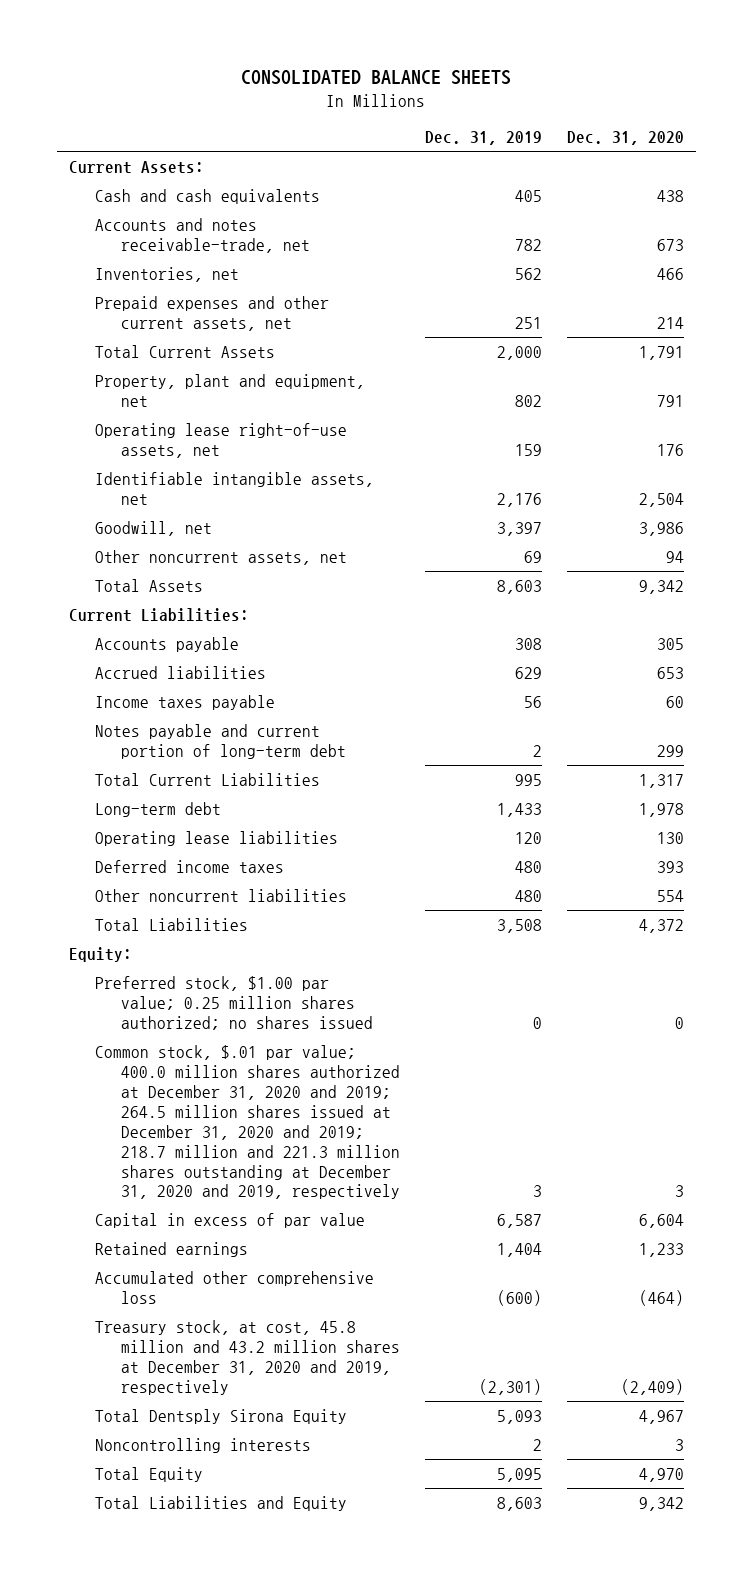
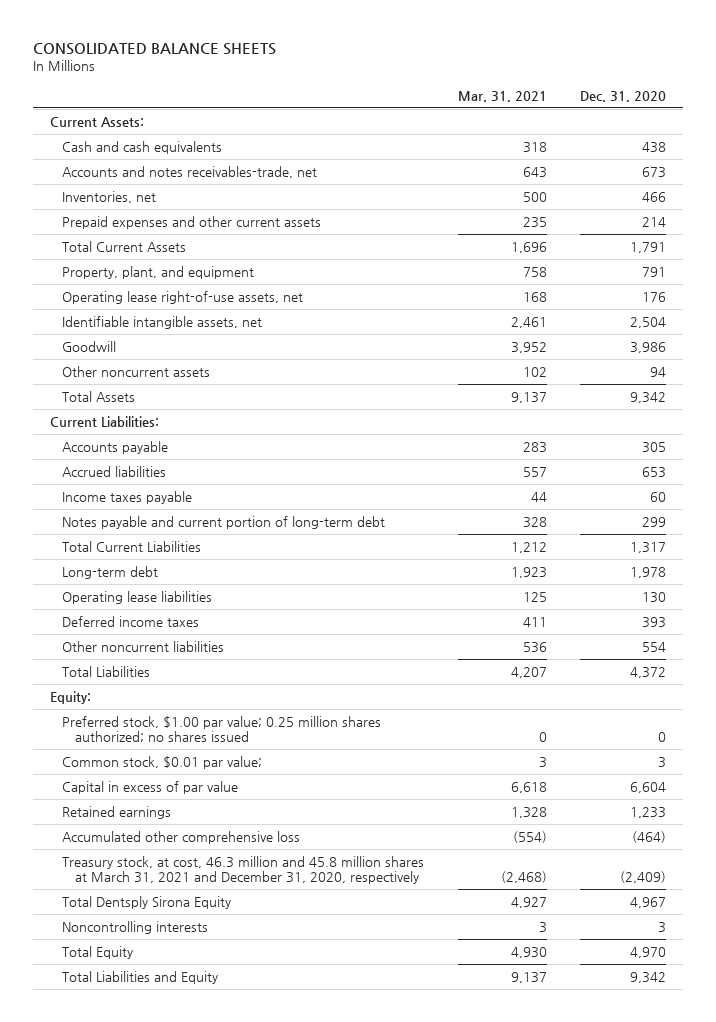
[425,131,543,146] Dec. 31, 2019 -> none
none -> [457,90,547,102] Mar. 31, 2021
[95,217,311,253] Accounts and notes receivable-trade, net -> [62,165,318,178] Accounts and notes receivables-trade, net
[95,295,330,331] Prepaid expenses and other current assets, net -> [62,215,322,229] Prepaid expenses and other current assets
[95,373,366,407] Property, plant and equipment, net -> [62,265,255,279] Property, plant, and equipment
[95,520,213,536] Goodwill, net -> [62,340,117,352] Goodwill
[95,549,348,565] Other noncurrent assets, net -> [62,365,211,377] Other noncurrent assets
[95,1044,401,1200] Common stock, $.01 par value; 400.0 million shares authorized at December 31, 2020 and 2019; 264.5 million shares issued at December 31, 2020 and 2019; 218.7 million and 221.3 million shares outstanding at December 31, 2020 and 2019, respectively -> [62,755,263,769] Common stock, $0.01 par value;
[95,1319,401,1395] Treasury stock, at cost, 45.8 million and 43.2 million shares at December 31, 2020 and 2019, respectively -> [62,855,425,885] Treasury stock, at cost, 46.3 million and 45.8 million shares at March 31, 2021 and December 31, 2020, respectively

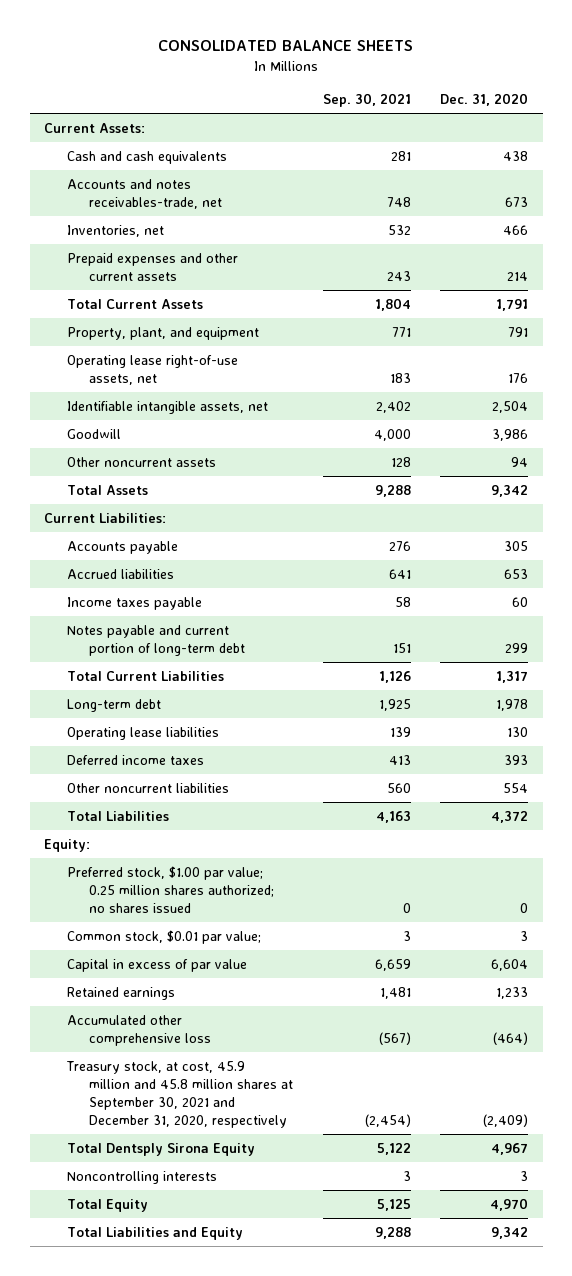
[457,90,547,102] Mar. 31, 2021 -> none
none -> [322,92,411,107] Sep. 30, 2021
[62,855,425,885] Treasury stock, at cost, 46.3 million and 45.8 million shares at March 31, 2021 and December 31, 2020, respectively -> [65,1061,294,1128] Treasury stock, at cost, 45.9 million and 45.8 million shares at September 30, 2021 and December 31, 2020, respectively

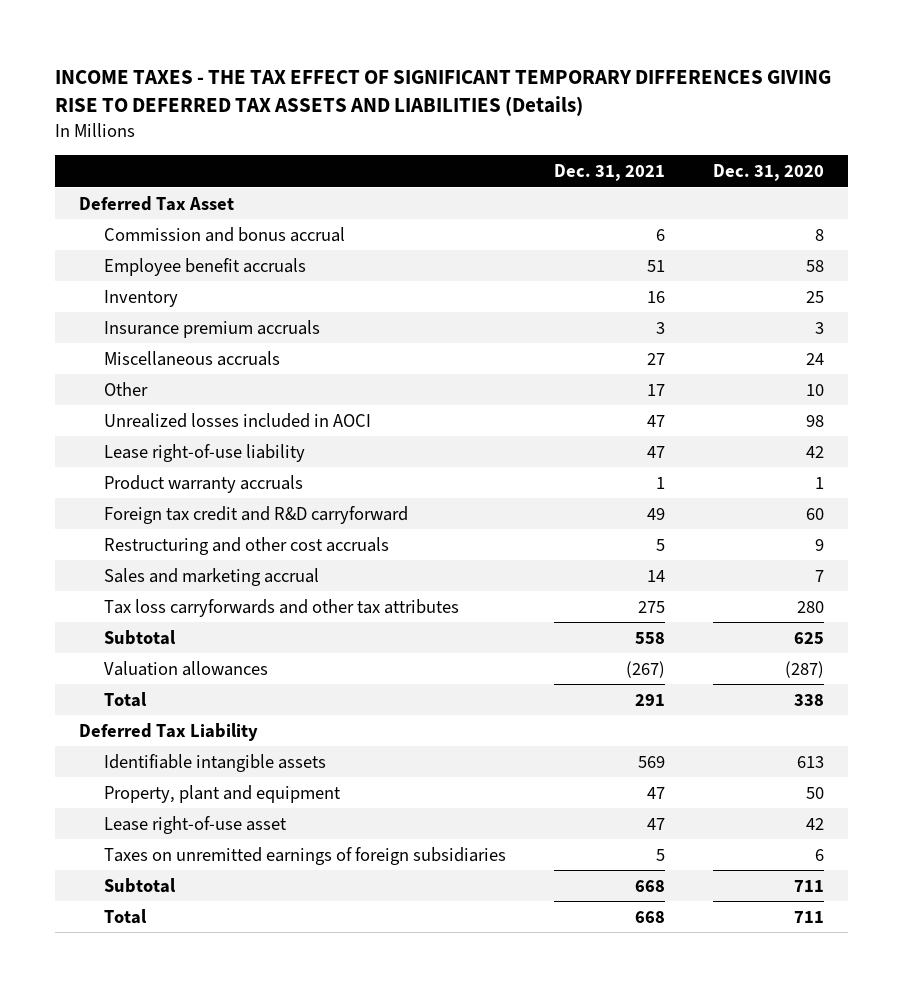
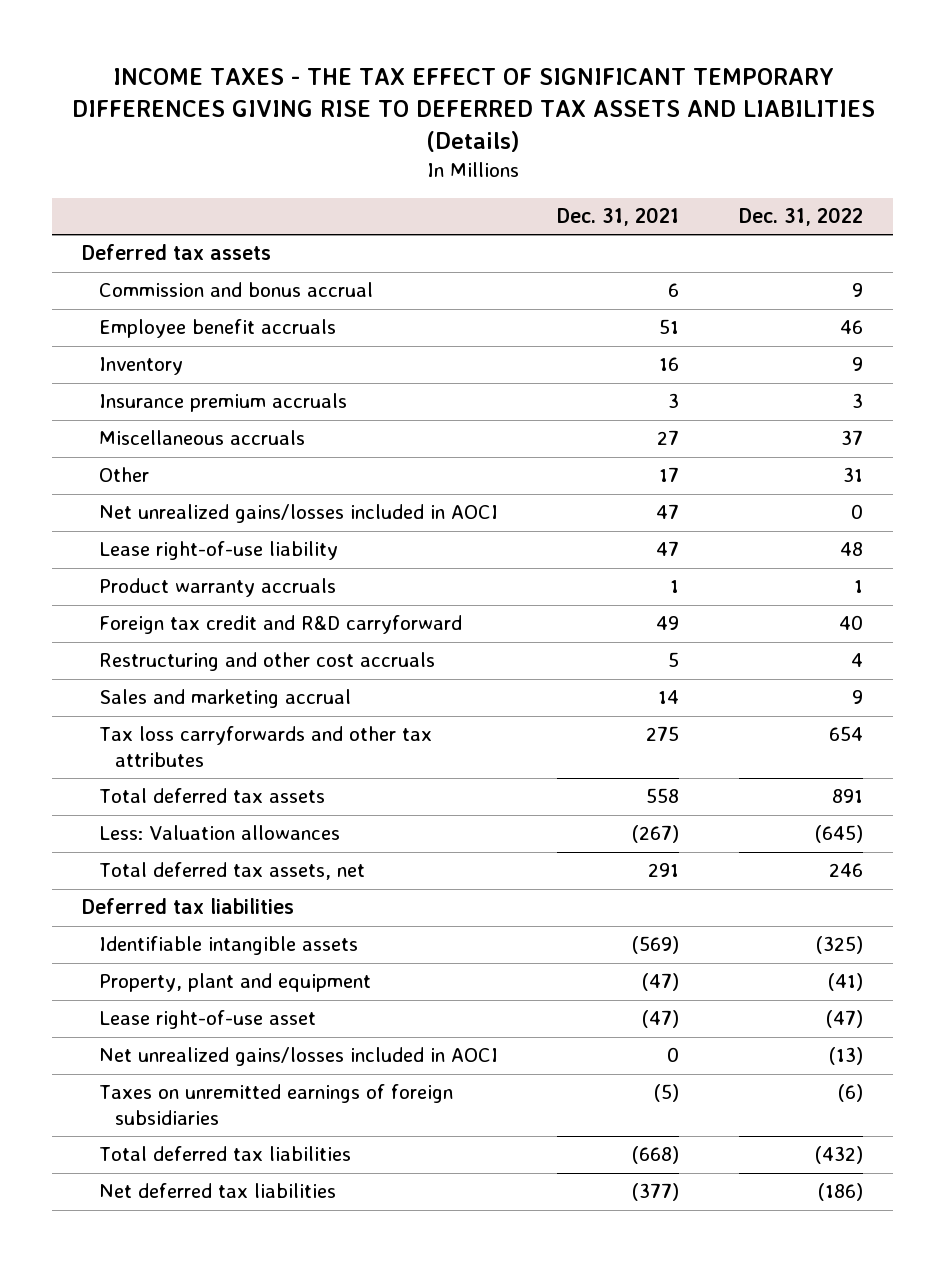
[713,164,825,182] Dec. 31, 2020 -> none
none -> [739,207,864,227] Dec. 31, 2022
[79,195,235,211] Deferred Tax Asset -> [82,244,272,261] Deferred tax assets
[104,412,372,428] Unrealized losses included in AOCI -> [98,504,498,524] Net unrealized gains/losses included in AOCI
[104,877,177,893] Subtotal -> none
[104,908,148,924] Total -> none
[104,629,177,645] Subtotal -> [98,788,325,804] Total deferred tax assets
[104,660,269,676] Valuation allowances -> [98,825,340,841] Less: Valuation allowances
[104,691,148,707] Total -> [98,862,365,881] Total deferred tax assets, net
[79,722,259,741] Deferred Tax Liability -> [82,898,295,915] Deferred tax liabilities
[638,755,666,768] 569 -> [632,936,680,955] (569)
[647,786,666,799] 47 -> [642,973,680,992] (47)
[647,817,666,830] 47 -> [642,1010,680,1029] (47)
none -> [98,1047,498,1067] Net unrealized gains/losses included in AOCI
[656,848,666,861] 5 -> [654,1084,680,1103] (5)
none -> [98,1146,351,1162] Total deferred tax liabilities
none -> [98,1183,336,1199] Net deferred tax liabilities

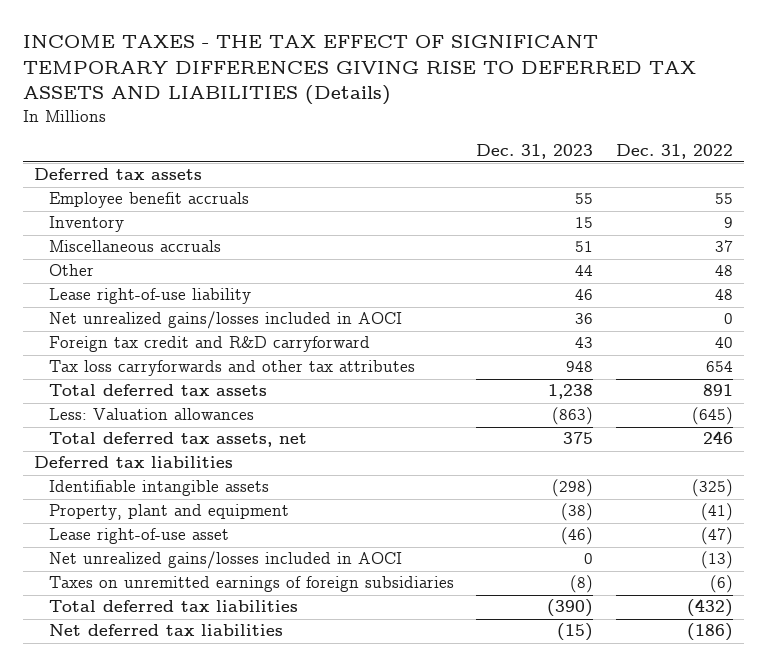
[557,207,680,227] Dec. 31, 2021 -> none
none -> [476,143,594,159] Dec. 31, 2023
[98,282,373,298] Commission and bonus accrual -> none
[840,320,864,335] 46 -> [714,193,733,205] 55
[98,393,347,413] Insurance premium accruals -> none
[843,467,864,483] 31 -> [714,265,733,277] 48
[98,578,336,598] Product warranty accruals -> none
[98,504,498,524] Net unrealized gains/losses included in AOCI -> [48,311,402,330] Net unrealized gains/losses included in AOCI
[98,652,435,672] Restructuring and other cost accruals -> none
[98,689,351,709] Sales and marketing accrual -> none

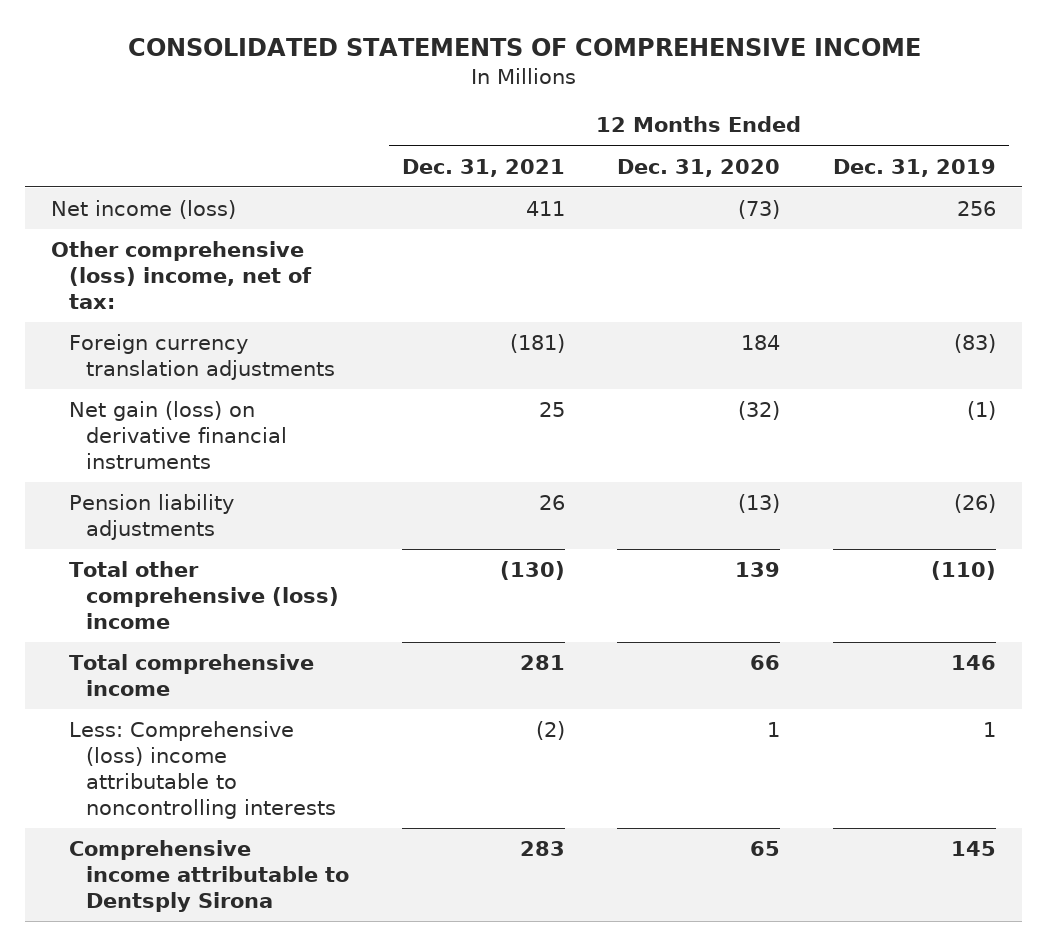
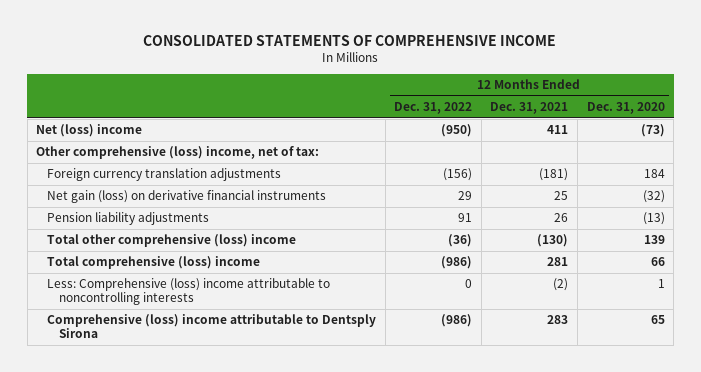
[832,158,996,177] Dec. 31, 2019 -> none
none -> [394,102,473,115] Dec. 31, 2022
[51,200,237,220] Net income (loss) -> [36,124,143,138] Net (loss) income
[68,654,314,697] Total comprehensive income -> [47,256,261,270] Total comprehensive (loss) income
[68,840,350,913] Comprehensive income attributable to Dentsply Sirona -> [47,314,377,339] Comprehensive (loss) income attributable to Dentsply Sirona

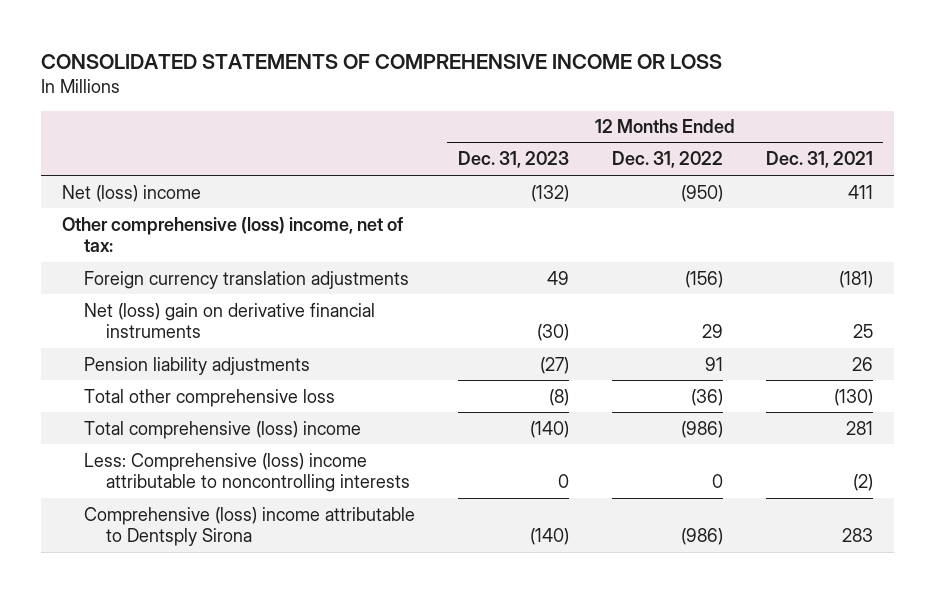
[143,34,557,46] CONSOLIDATED STATEMENTS OF COMPREHENSIVE INCOME -> [41,53,723,69] CONSOLIDATED STATEMENTS OF COMPREHENSIVE INCOME OR LOSS
[586,102,665,115] Dec. 31, 2020 -> none
none -> [458,151,570,169] Dec. 31, 2023
[47,190,327,204] Net gain (loss) on derivative financial instruments -> [84,302,376,338] Net (loss) gain on derivative financial instruments
[47,234,297,248] Total other comprehensive (loss) income -> [84,388,336,407] Total other comprehensive loss

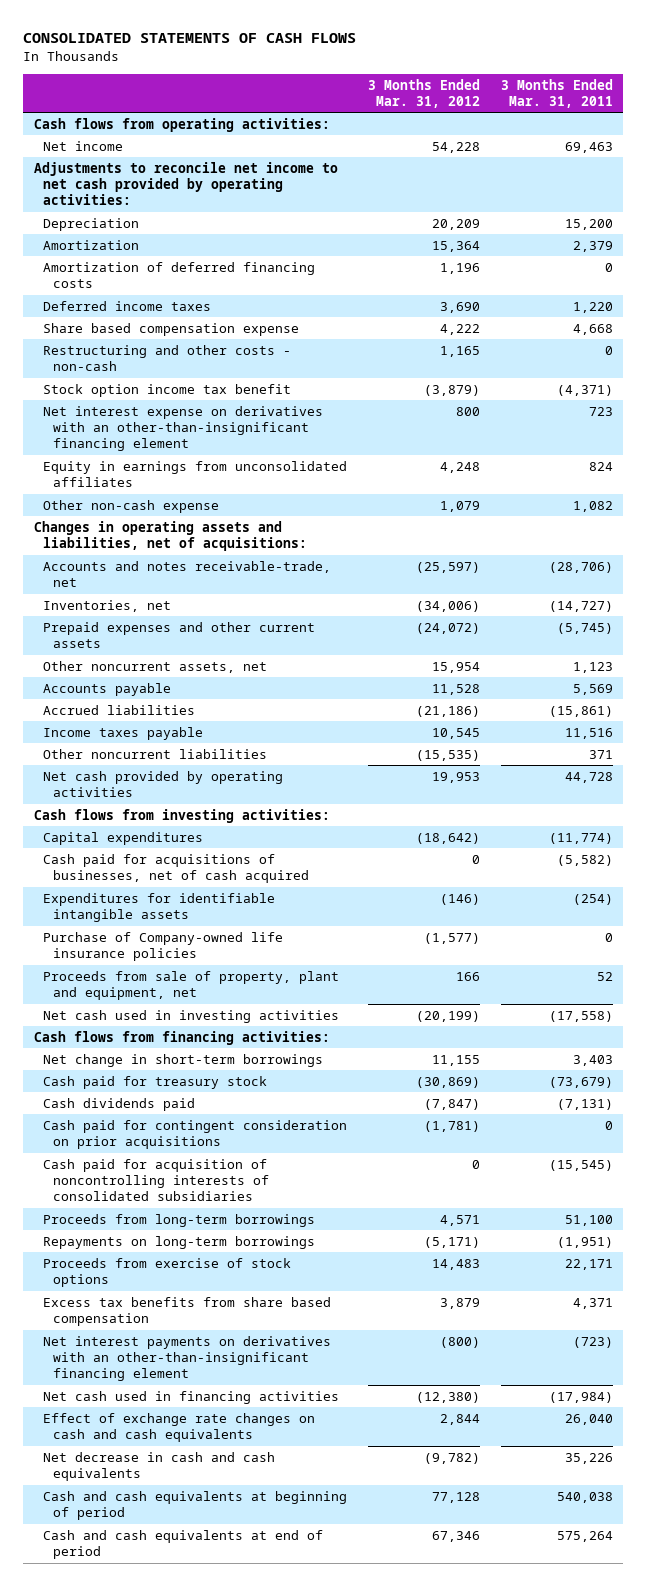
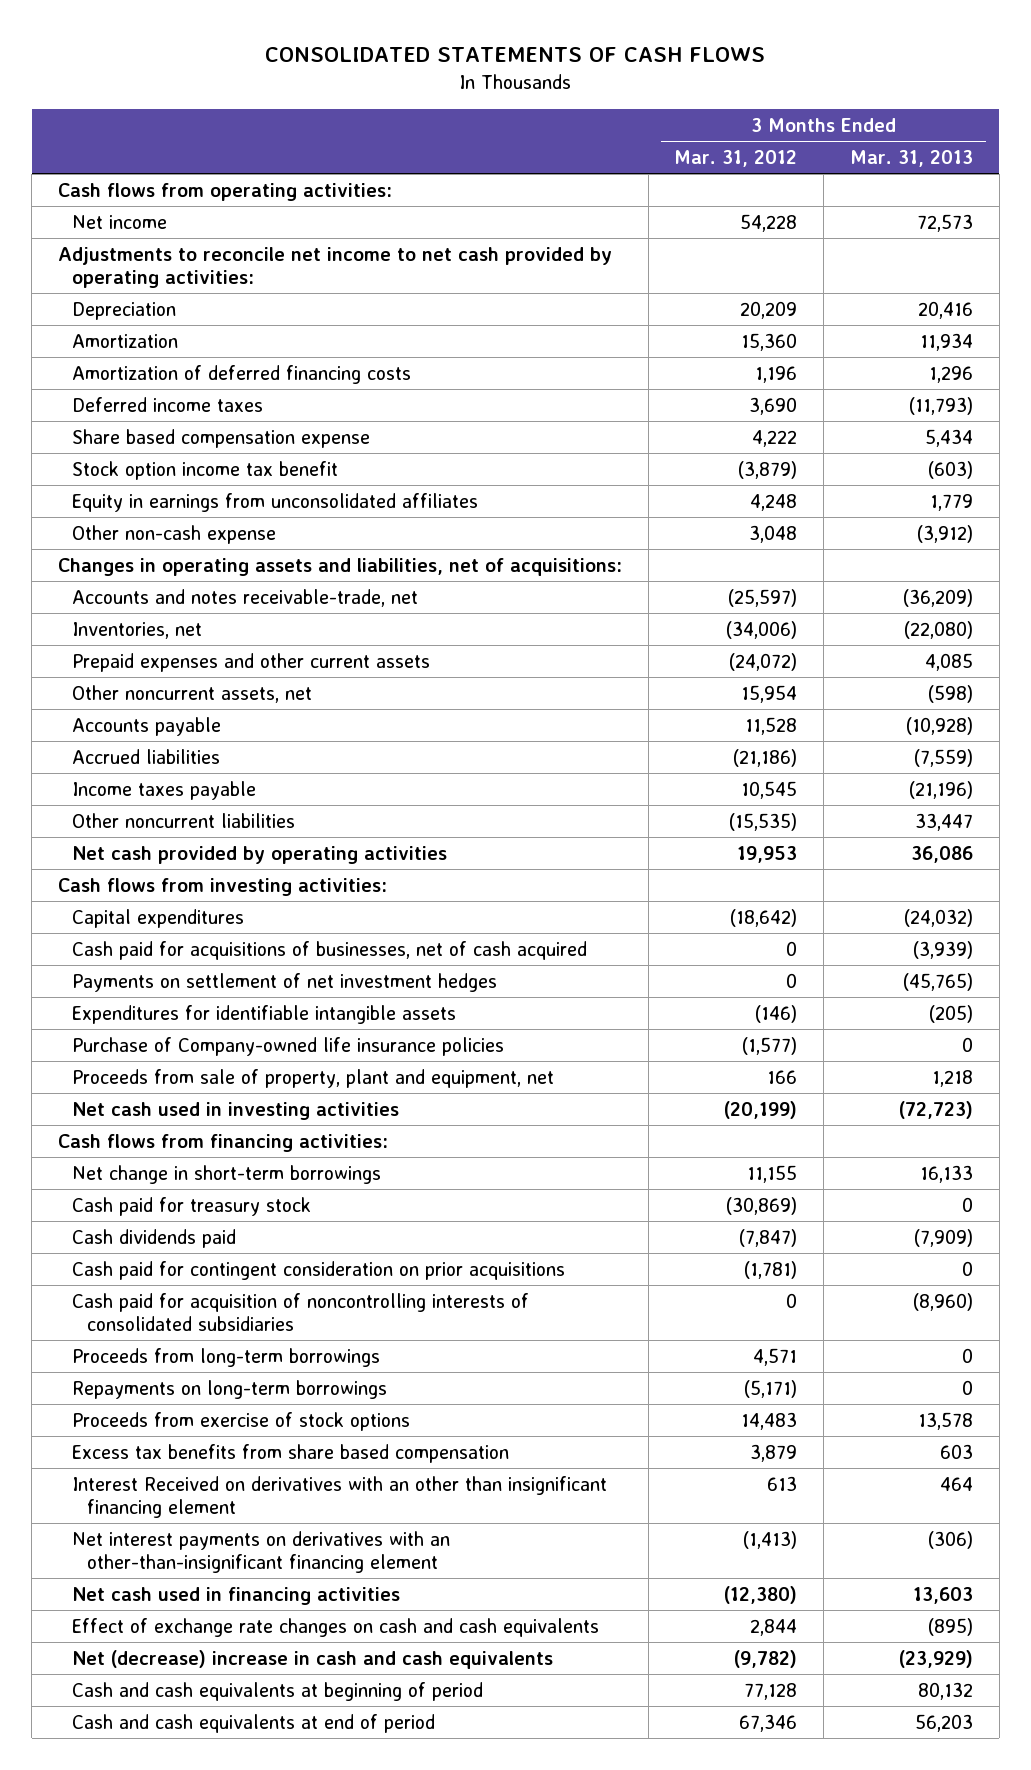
[501,78,614,108] 3 Months Ended Mar. 31, 2011 -> none
none -> [849,149,973,167] Mar. 31, 2013
[432,240,481,252] 15,364 -> [741,332,798,351] 15,360
[43,344,292,372] Restructuring and other costs - non-cash -> none
[43,405,324,452] Net interest expense on derivatives with an other-than-insignificant financing element -> none
[440,500,481,512] 1,079 -> [749,524,798,543] 3,048
none -> [72,972,498,992] Payments on settlement of net investment hedges
none -> [72,1475,608,1518] Interest Received on derivatives with an other than insignificant financing element
[440,1336,481,1348] (800) -> [743,1530,798,1549] (1,413)
[43,1451,276,1482] Net decrease in cash and cash equivalents -> [72,1649,554,1669] Net (decrease) increase in cash and cash equivalents

